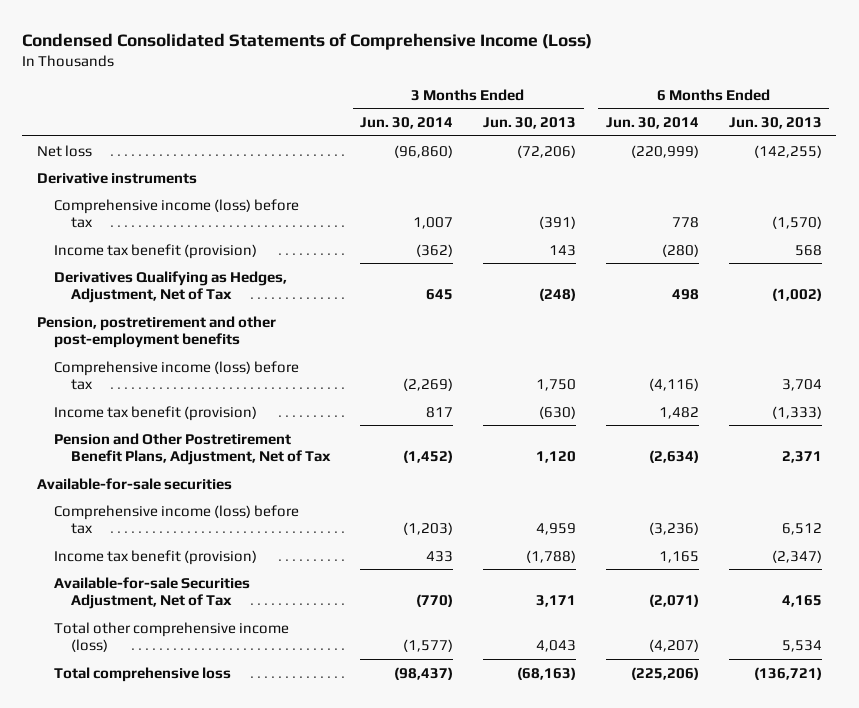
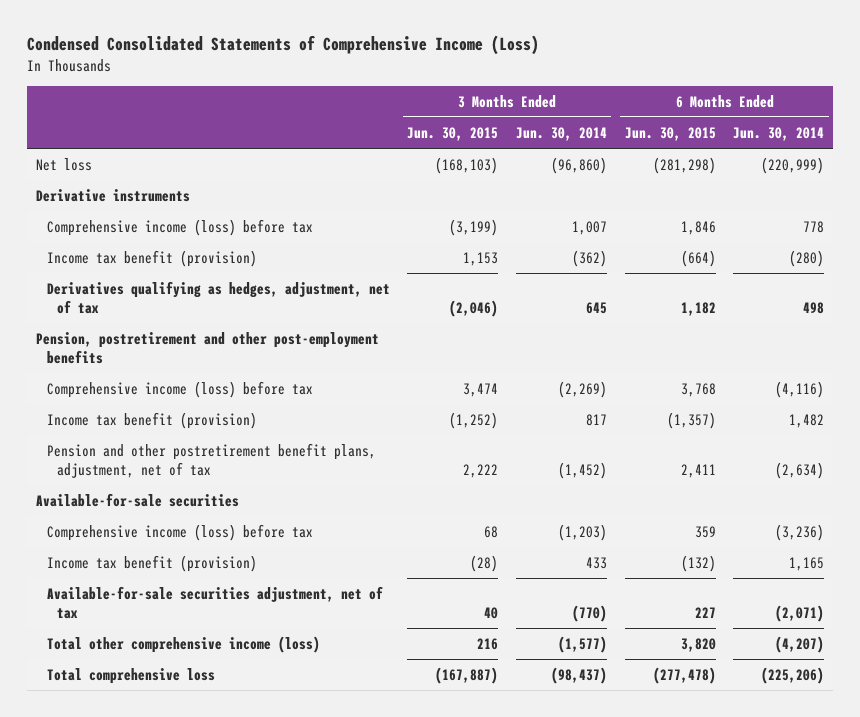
[483,116,577,129] Jun. 30, 2013 -> none
[728,116,822,129] Jun. 30, 2013 -> none
none -> [407,126,499,141] Jun. 30, 2015
none -> [624,126,716,141] Jun. 30, 2015
[53,270,287,304] Derivatives Qualifying as Hedges, Adjustment, Net of Tax -> [46,280,390,314] Derivatives qualifying as hedges, adjustment, net of tax
[53,432,331,466] Pension and Other Postretirement Benefit Plans, Adjustment, Net of Tax -> [46,442,376,478] Pension and other postretirement benefit plans, adjustment, net of tax
[53,576,250,610] Available-for-sale Securities Adjustment, Net of Tax -> [46,585,383,619] Available-for-sale securities adjustment, net of tax

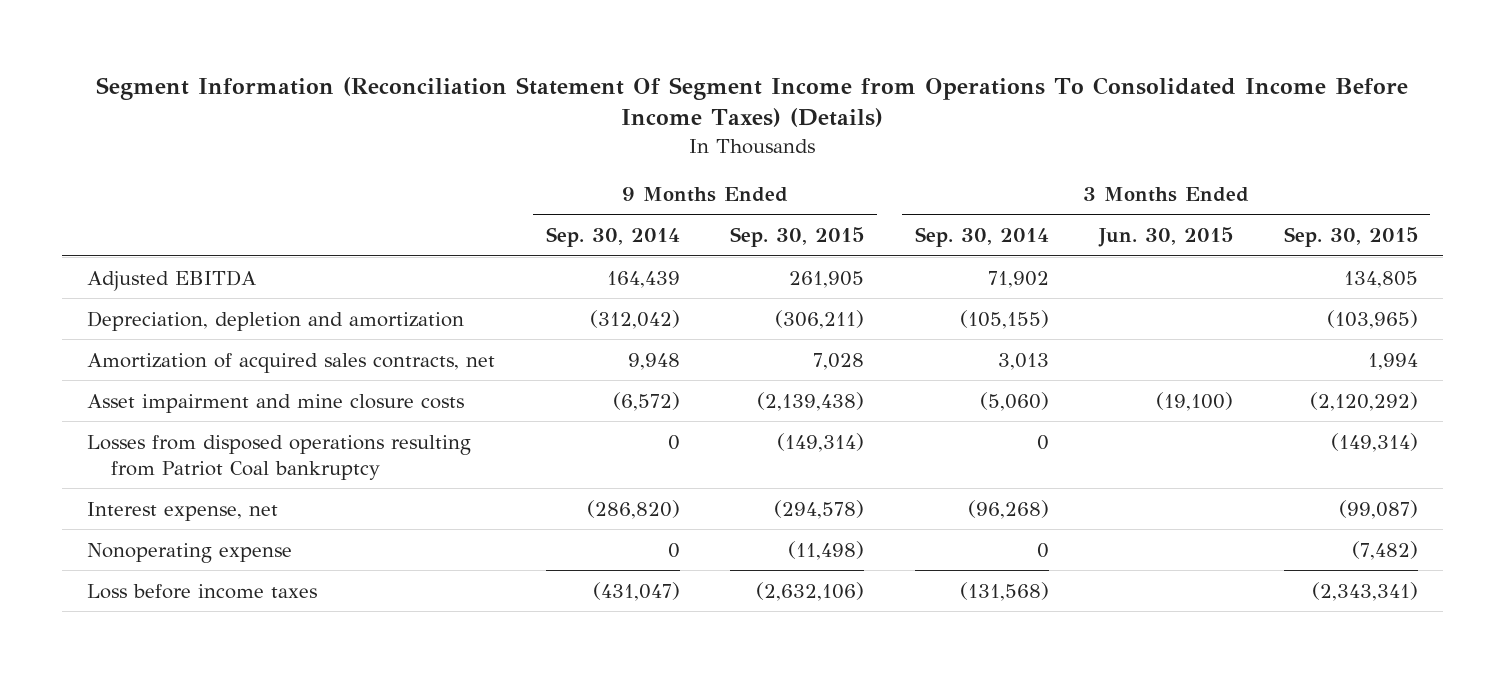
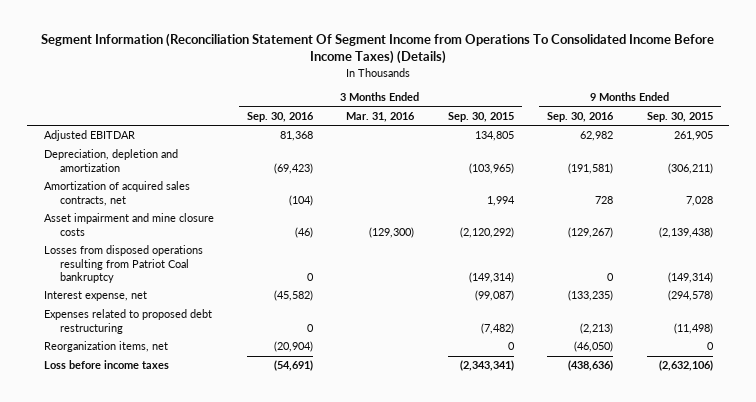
[545,227,680,248] Sep. 30, 2014 -> none
[914,227,1049,248] Sep. 30, 2014 -> none
[1098,227,1234,248] Jun. 30, 2015 -> none
none -> [246,111,314,122] Sep. 30, 2016
none -> [346,111,416,122] Mar. 31, 2016
none -> [547,111,615,122] Sep. 30, 2016
[87,269,257,291] Adjusted EBITDA -> [43,130,135,142] Adjusted EBITDAR
[87,542,293,563] Nonoperating expense -> [43,309,212,334] Expenses related to proposed debt restructuring
none -> [43,341,168,353] Reorganization items, net

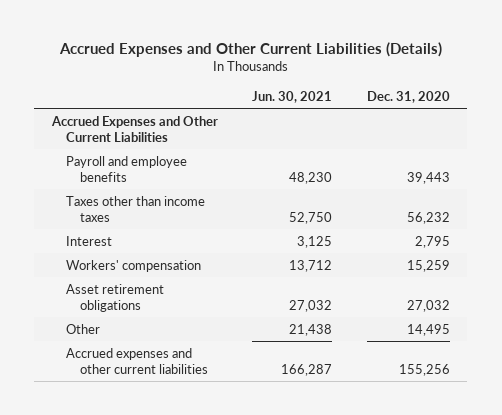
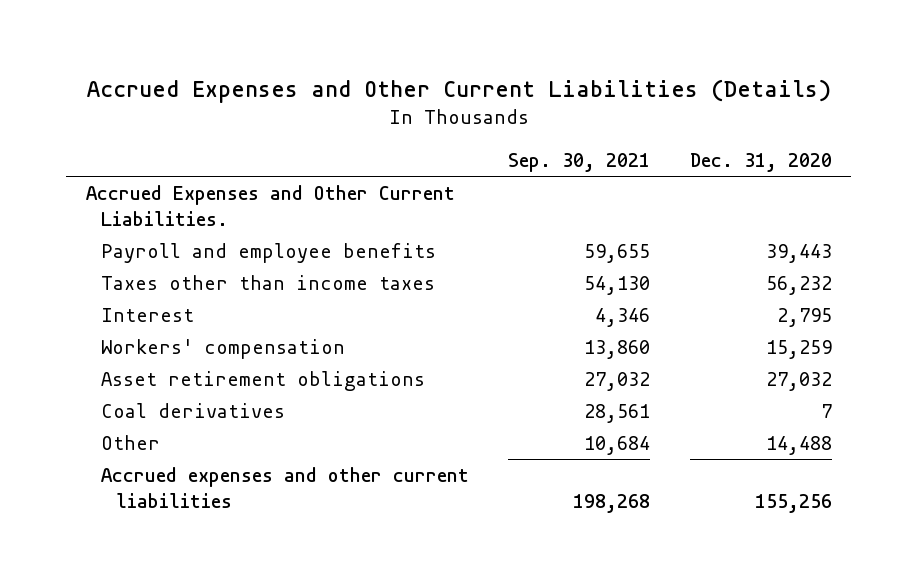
[252,90,333,103] Jun. 30, 2021 -> none
none -> [508,152,651,172] Sep. 30, 2021
[50,115,218,142] Accrued Expenses and Other Current Liabilities -> [85,184,455,226] Accrued Expenses and Other Current Liabilities.
none -> [100,402,285,418] Coal derivatives
[406,323,450,336] 14,495 -> [765,435,832,455] 14,488

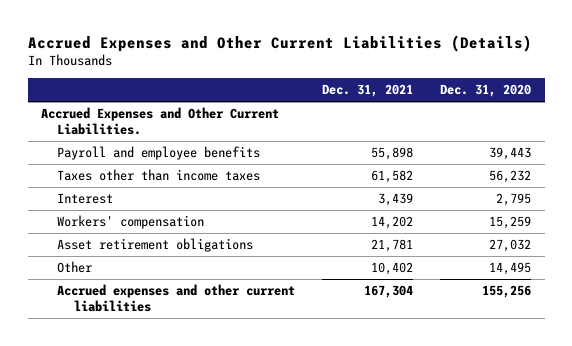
[508,152,651,172] Sep. 30, 2021 -> none
none -> [322,84,414,98] Dec. 31, 2021
[100,402,285,418] Coal derivatives -> none
[765,435,832,455] 14,488 -> [489,262,532,276] 14,495

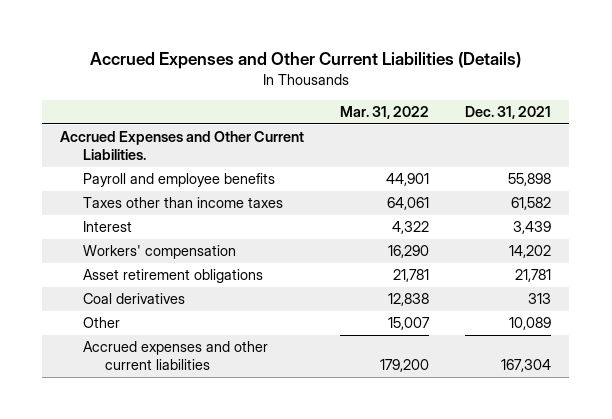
[440,84,532,98] Dec. 31, 2020 -> none
none -> [340,106,430,120] Mar. 31, 2022
none -> [82,293,185,305] Coal derivatives
[371,262,414,276] 10,402 -> [509,317,552,331] 10,089

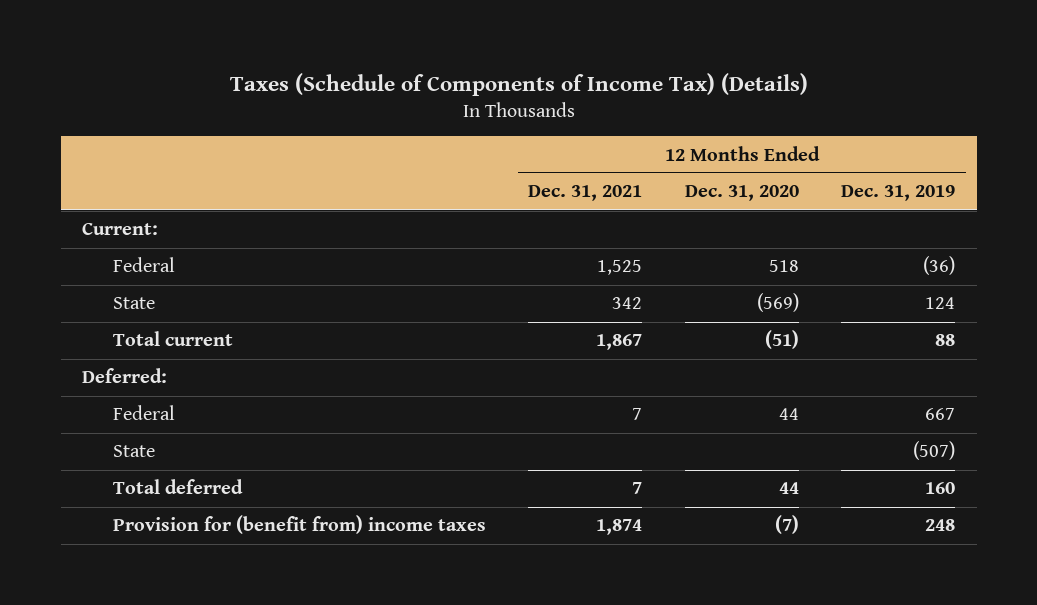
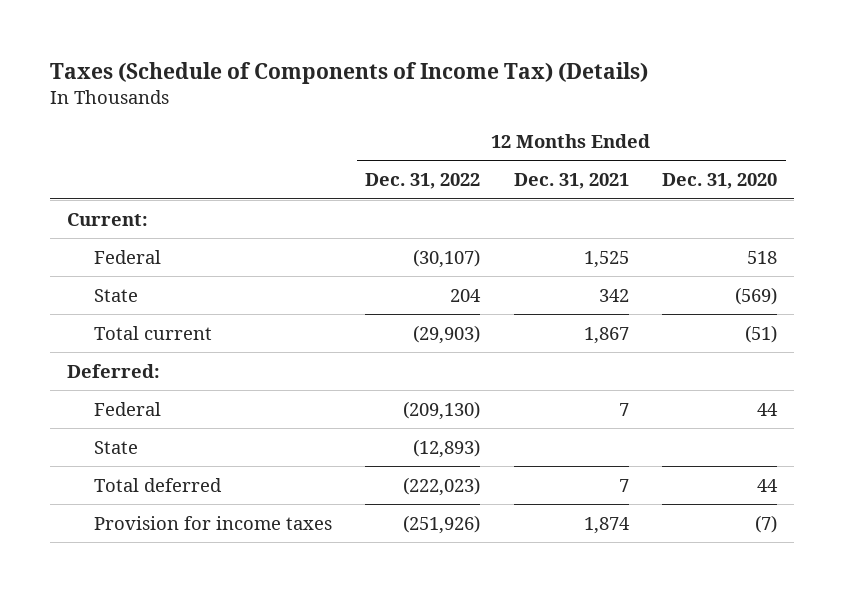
[841,185,956,202] Dec. 31, 2019 -> none
none -> [365,173,481,190] Dec. 31, 2022
[112,515,486,535] Provision for (benefit from) income taxes -> [94,515,333,530] Provision for income taxes

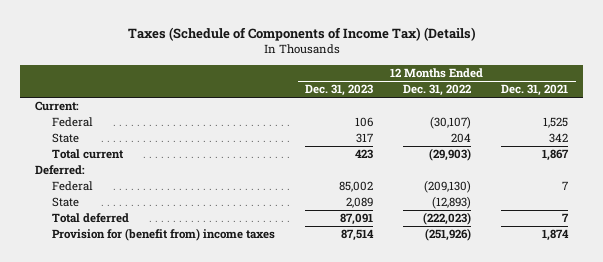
[662,173,778,190] Dec. 31, 2020 -> none
none -> [305,84,374,97] Dec. 31, 2023
[94,515,333,530] Provision for income taxes -> [52,228,276,242] Provision for (benefit from) income taxes

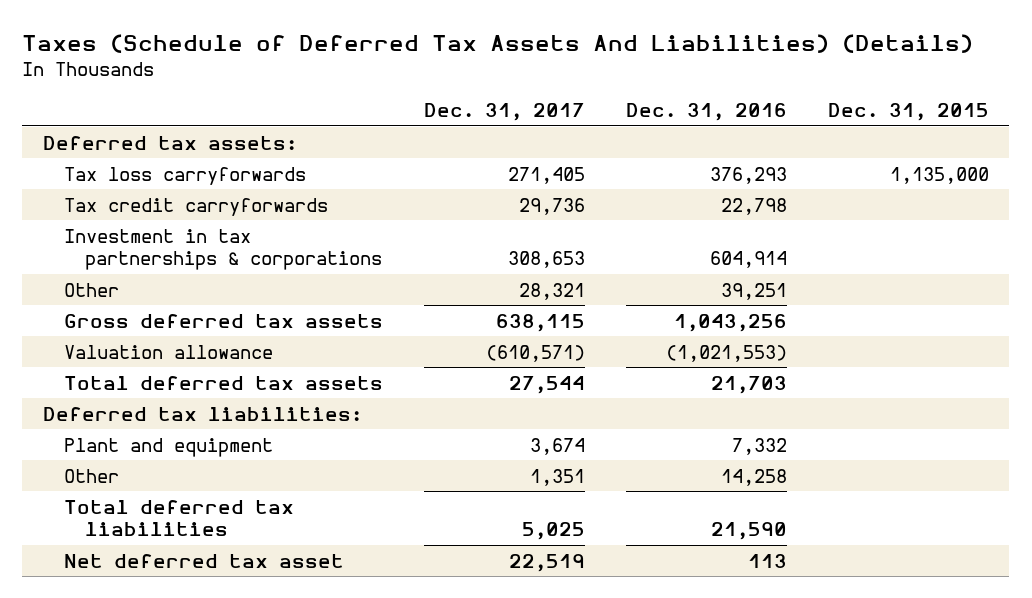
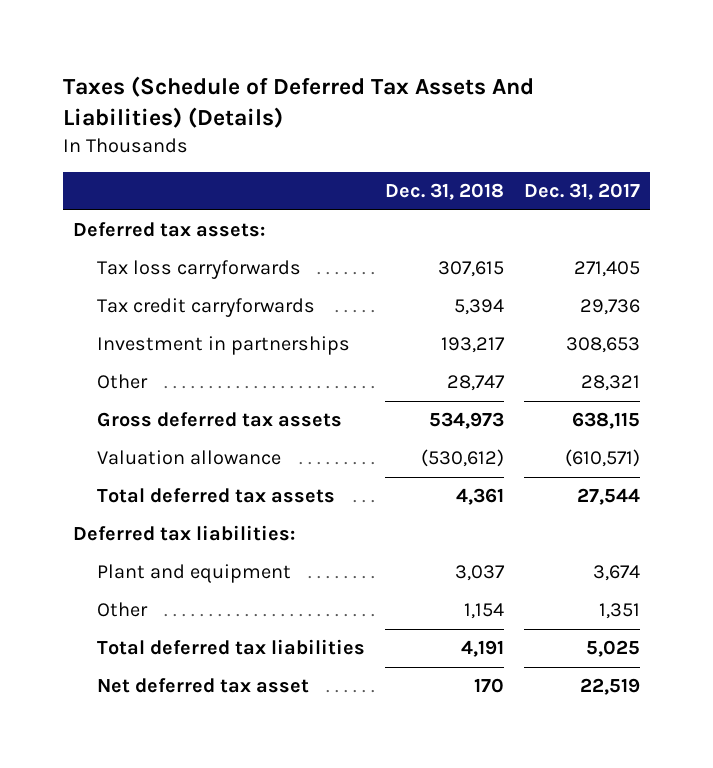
[625,103,787,122] Dec. 31, 2016 -> none
[827,103,989,122] Dec. 31, 2015 -> none
none -> [385,183,505,201] Dec. 31, 2018
[63,228,382,271] Investment in tax partnerships & corporations -> [96,336,350,356] Investment in partnerships

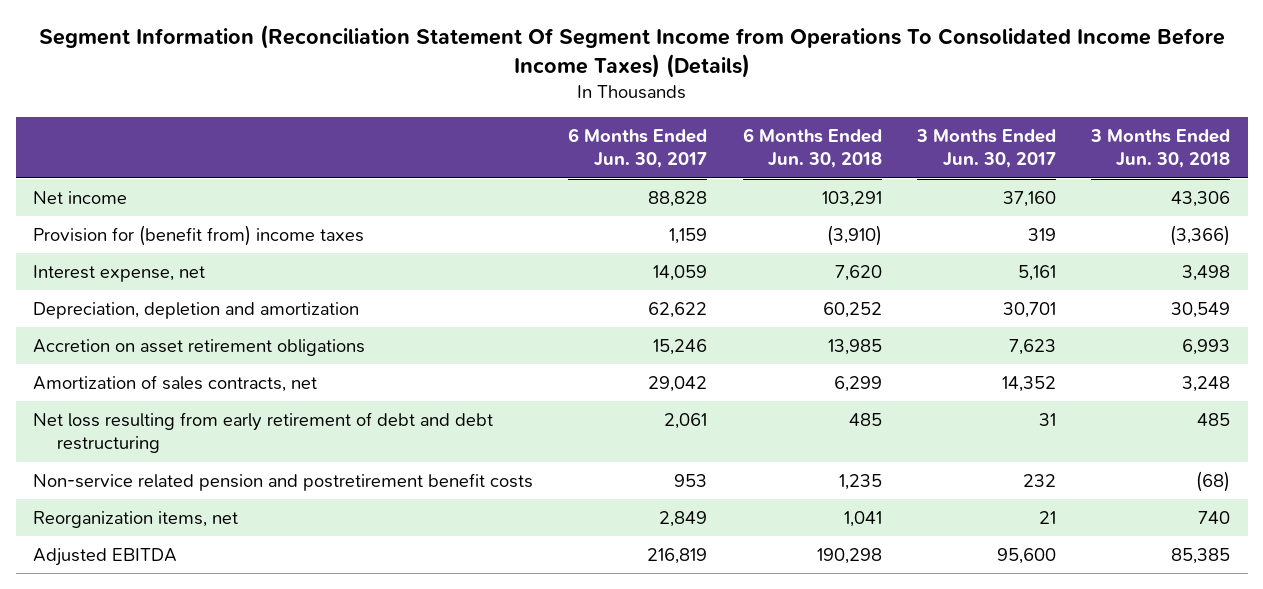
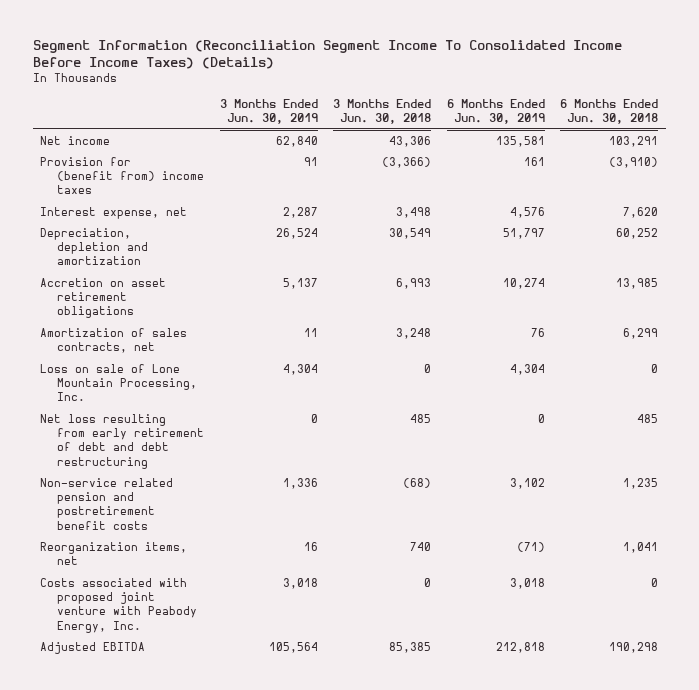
[38,25,1225,79] Segment Information (Reconciliation Statement Of Segment Income from Operations To Consolidated Income Before Income Taxes) (Details) -> [32,39,622,69] Segment Information (Reconciliation Segment Income To Consolidated Income Before Income Taxes) (Details)
[568,128,708,169] 6 Months Ended Jun. 30, 2017 -> none
[915,129,1056,169] 3 Months Ended Jun. 30, 2017 -> none
none -> [219,98,318,125] 3 Months Ended Jun. 30, 2019
none -> [446,98,545,125] 6 Months Ended Jun. 30, 2019
none -> [40,363,198,402] Loss on sale of Lone Mountain Processing, Inc.
none -> [40,577,198,633] Costs associated with proposed joint venture with Peabody Energy, Inc.

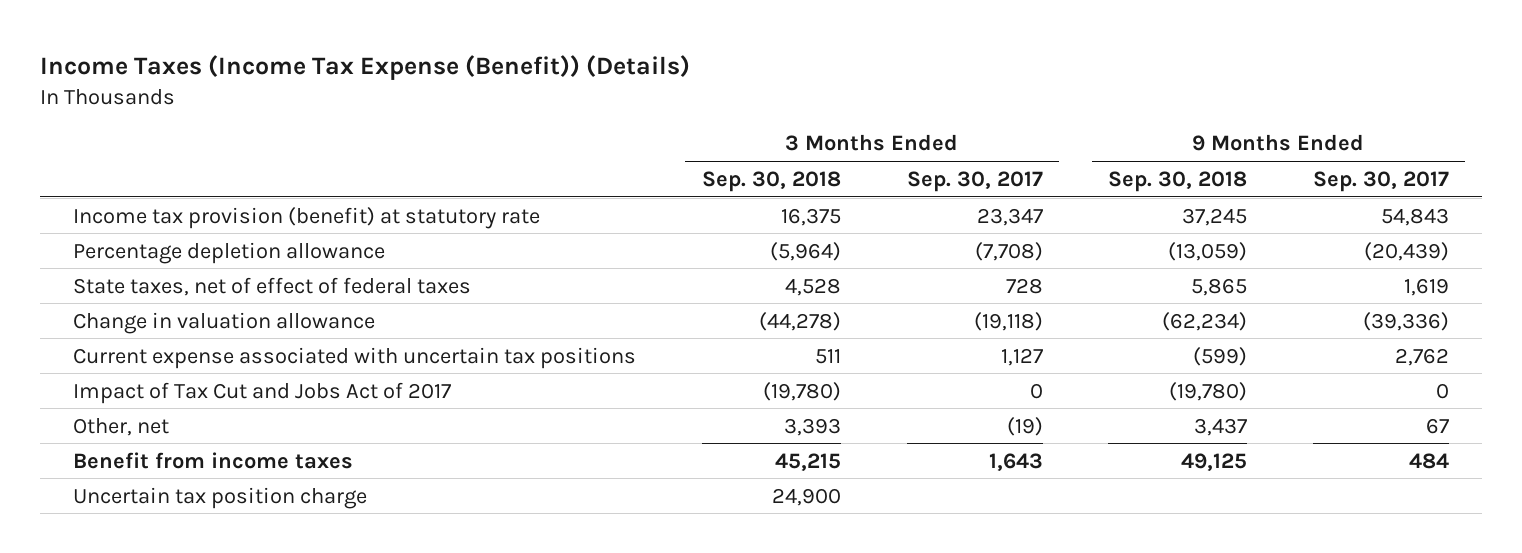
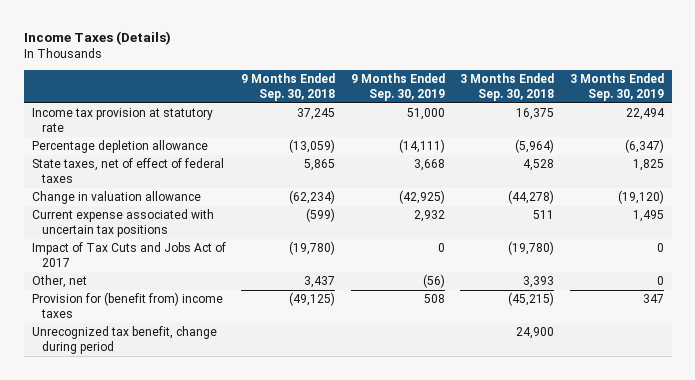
[40,55,691,81] Income Taxes (Income Tax Expense (Benefit)) (Details) -> [23,31,171,46] Income Taxes (Details)
[906,170,1043,192] Sep. 30, 2017 -> none
[1312,170,1449,192] Sep. 30, 2017 -> none
none -> [350,73,445,101] 9 Months Ended Sep. 30, 2019
none -> [569,73,664,101] 3 Months Ended Sep. 30, 2019
[73,206,541,229] Income tax provision (benefit) at statutory rate -> [31,108,213,132] Income tax provision at statutory rate
[73,381,452,404] Impact of Tax Cut and Jobs Act of 2017 -> [31,242,226,267] Impact of Tax Cuts and Jobs Act of 2017
[73,451,354,469] Benefit from income taxes -> [31,292,223,318] Provision for (benefit from) income taxes
[774,452,841,471] 45,215 -> [508,292,555,307] (45,215)
[1181,452,1248,471] 49,125 -> [289,292,336,307] (49,125)
[73,486,368,509] Uncertain tax position charge -> [31,326,217,354] Unrecognized tax benefit, change during period

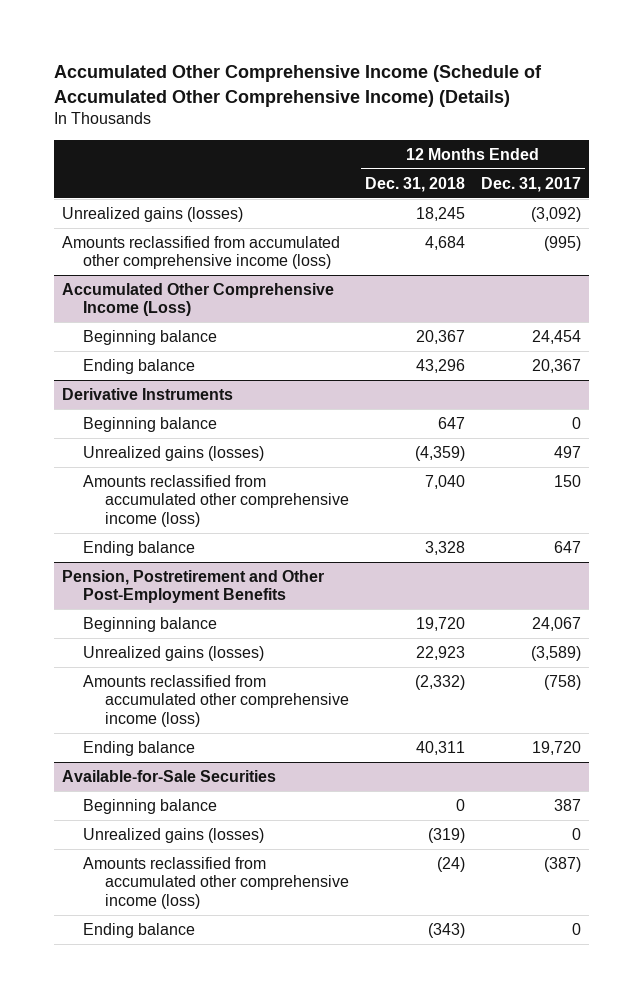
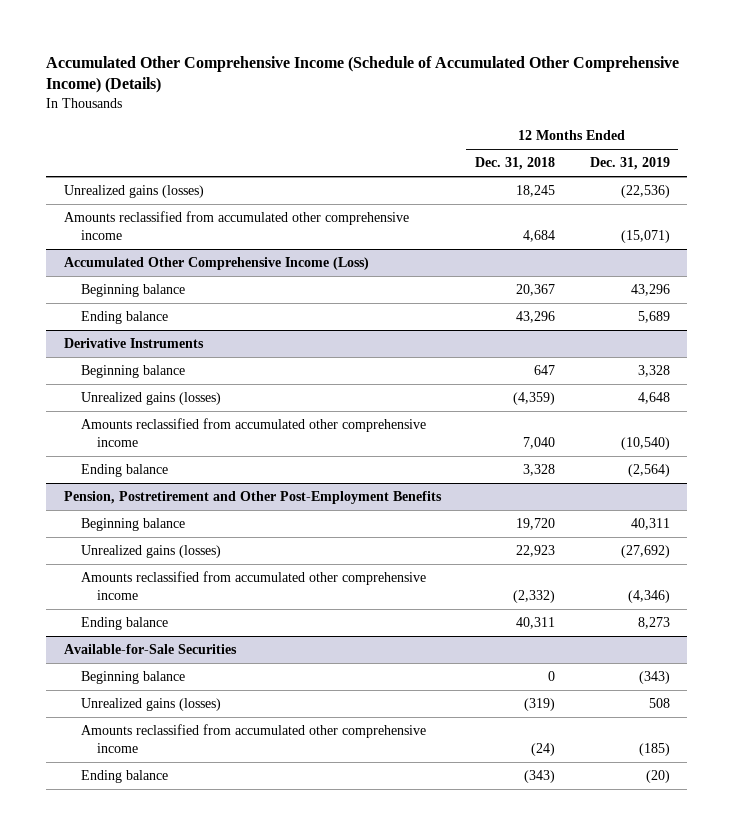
[480,176,581,192] Dec. 31, 2017 -> none
none -> [589,157,670,171] Dec. 31, 2019
[61,235,340,270] Amounts reclassified from accumulated other comprehensive income (loss) -> [63,211,409,241] Amounts reclassified from accumulated other comprehensive income
[83,474,349,527] Amounts reclassified from accumulated other comprehensive income (loss) -> [80,418,426,448] Amounts reclassified from accumulated other comprehensive income
[83,674,349,727] Amounts reclassified from accumulated other comprehensive income (loss) -> [80,571,426,601] Amounts reclassified from accumulated other comprehensive income
[83,856,349,909] Amounts reclassified from accumulated other comprehensive income (loss) -> [80,724,426,754] Amounts reclassified from accumulated other comprehensive income

